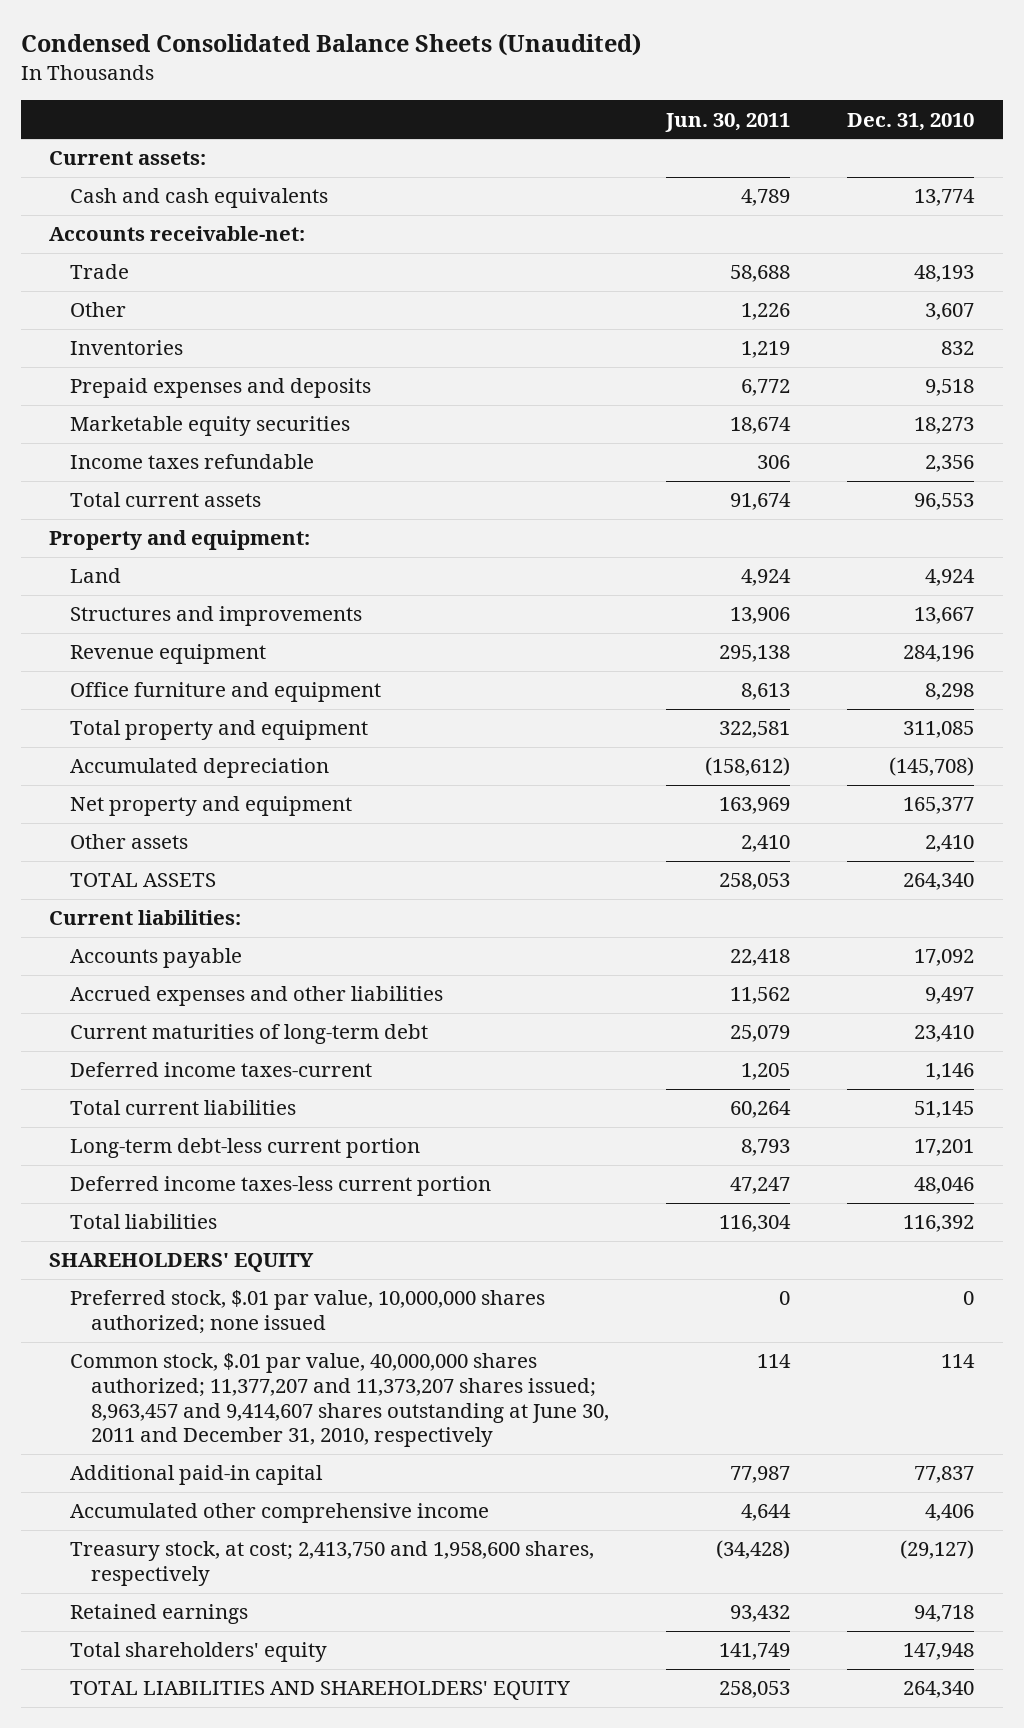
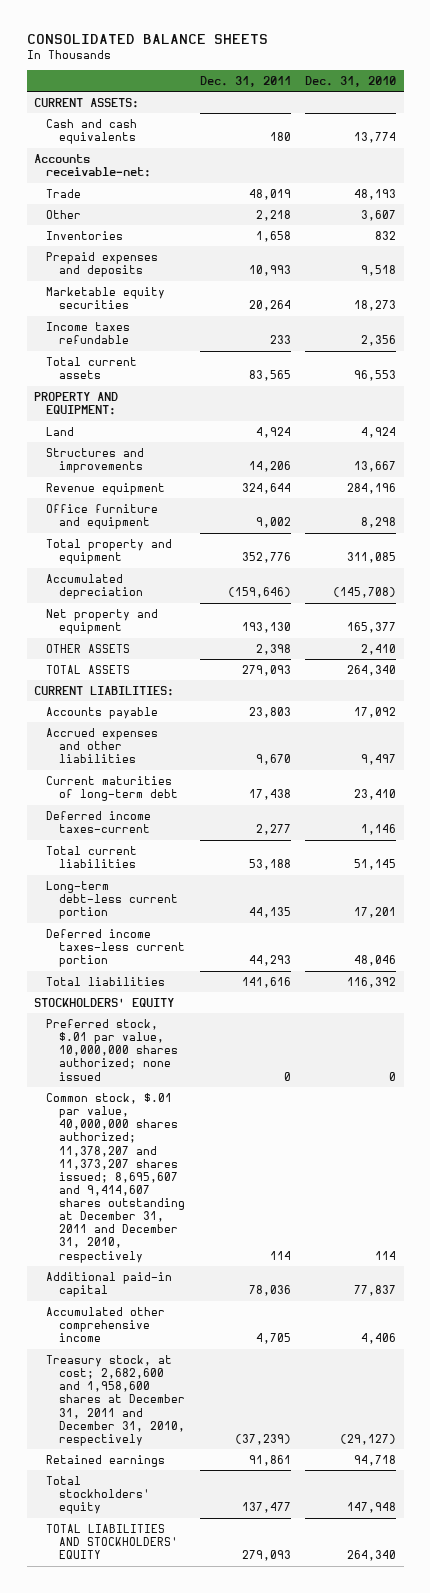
[20,33,641,57] Condensed Consolidated Balance Sheets (Unaudited) -> [26,33,268,44] CONSOLIDATED BALANCE SHEETS
[665,112,791,132] Jun. 30, 2011 -> none
none -> [199,75,291,87] Dec. 31, 2011
[49,151,207,166] Current assets: -> [34,97,140,108] CURRENT ASSETS:
[49,530,311,551] Property and equipment: -> [34,391,119,416] PROPERTY AND EQUIPMENT:
[70,834,189,850] Other assets -> [46,643,131,653] OTHER ASSETS
[49,910,242,926] Current liabilities: -> [34,685,175,696] CURRENT LIABILITIES:
[49,1253,315,1273] SHAREHOLDERS' EQUITY -> [34,997,175,1007] STOCKHOLDERS' EQUITY
[70,1353,610,1448] Common stock, $.01 par value, 40,000,000 shares authorized; 11,377,207 and 11,373,207 shares issued; 8,963,457 and 9,414,607 shares outstanding at June 30, 2011 and December 31, 2010, respectively -> [46,1092,185,1263] Common stock, $.01 par value, 40,000,000 shares authorized; 11,378,207 and 11,373,207 shares issued; 8,695,607 and 9,414,607 shares outstanding at December 31, 2011 and December 31, 2010, respectively
[70,1541,595,1586] Treasury stock, at cost; 2,413,750 and 1,958,600 shares, respectively -> [46,1354,185,1446] Treasury stock, at cost; 2,682,600 and 1,958,600 shares at December 31, 2011 and December 31, 2010, respectively
[70,1642,328,1663] Total shareholders' equity -> [46,1475,150,1515] Total stockholders' equity
[70,1681,571,1701] TOTAL LIABILITIES AND SHAREHOLDERS' EQUITY -> [46,1523,178,1560] TOTAL LIABILITIES AND STOCKHOLDERS' EQUITY

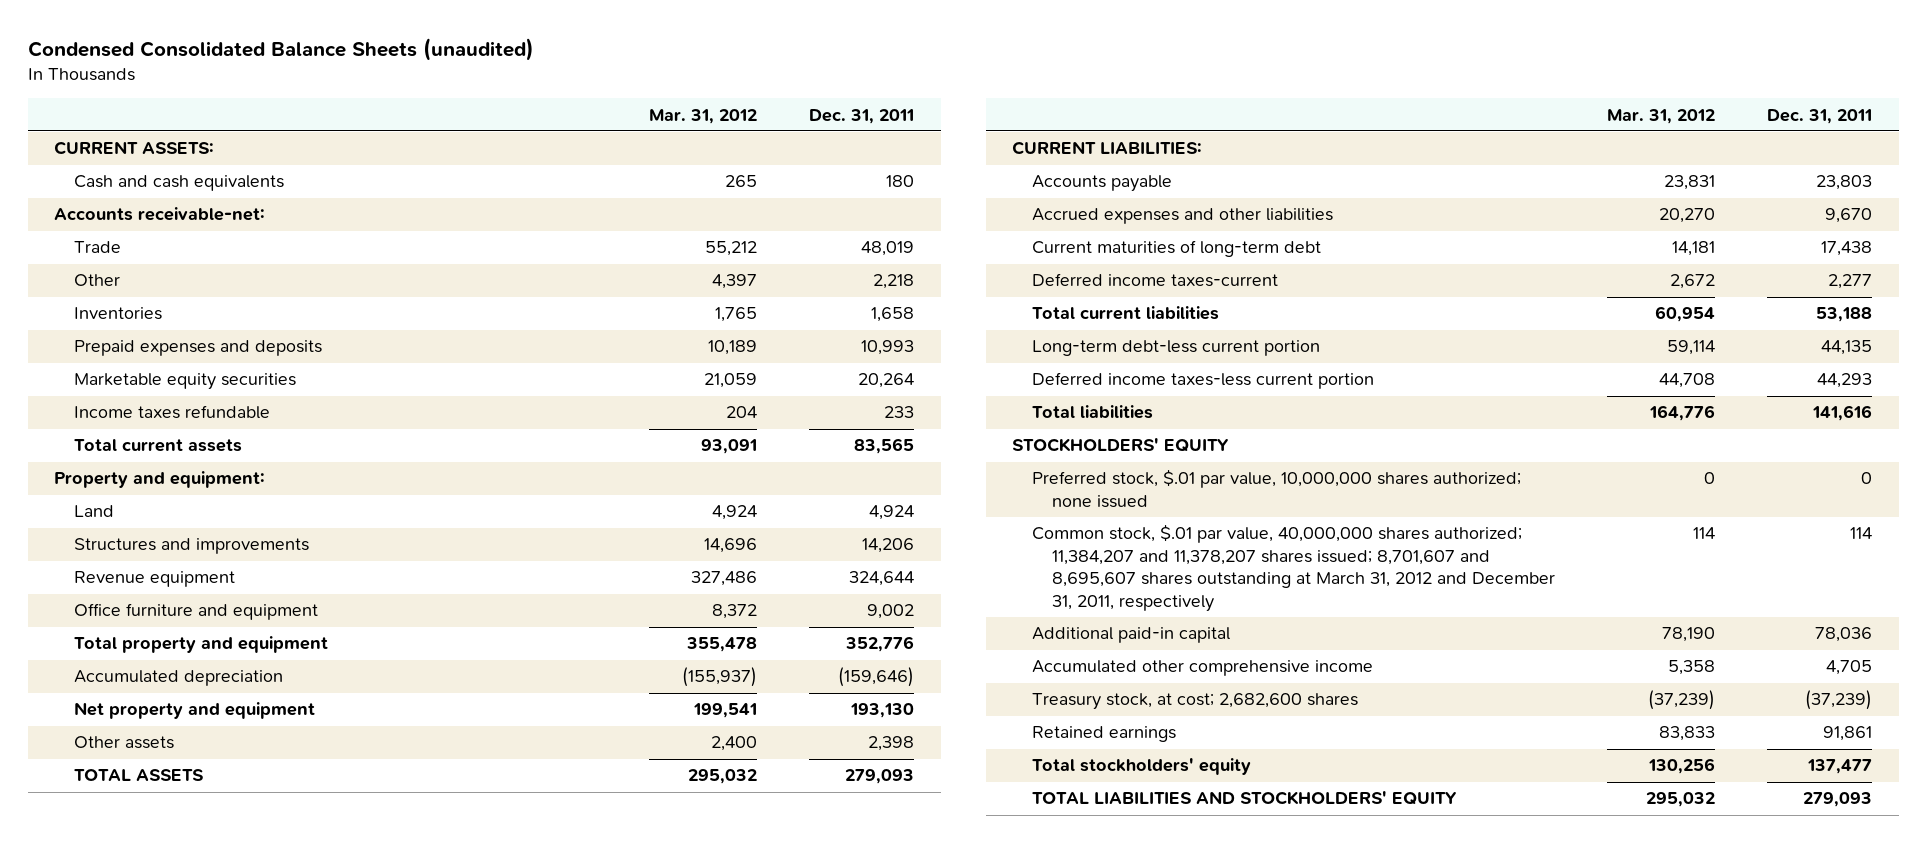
[26,33,268,44] CONSOLIDATED BALANCE SHEETS -> [27,37,534,61] Condensed Consolidated Balance Sheets (unaudited)
[305,75,397,87] Dec. 31, 2010 -> none
none -> [649,108,758,124] Mar. 31, 2012
[34,391,119,416] PROPERTY AND EQUIPMENT: -> [53,471,265,489] Property and equipment:
[46,643,131,653] OTHER ASSETS -> [73,736,174,750] Other assets
[46,1092,185,1263] Common stock, $.01 par value, 40,000,000 shares authorized; 11,378,207 and 11,373,207 shares issued; 8,695,607 and 9,414,607 shares outstanding at December 31, 2011 and December 31, 2010, respectively -> [1031,524,1555,612] Common stock, $.01 par value, 40,000,000 shares authorized; 11,384,207 and 11,378,207 shares issued; 8,701,607 and 8,695,607 shares outstanding at March 31, 2012 and December 31, 2011, respectively
[46,1354,185,1446] Treasury stock, at cost; 2,682,600 and 1,958,600 shares at December 31, 2011 and December 31, 2010, respectively -> [1031,693,1358,711] Treasury stock, at cost; 2,682,600 shares

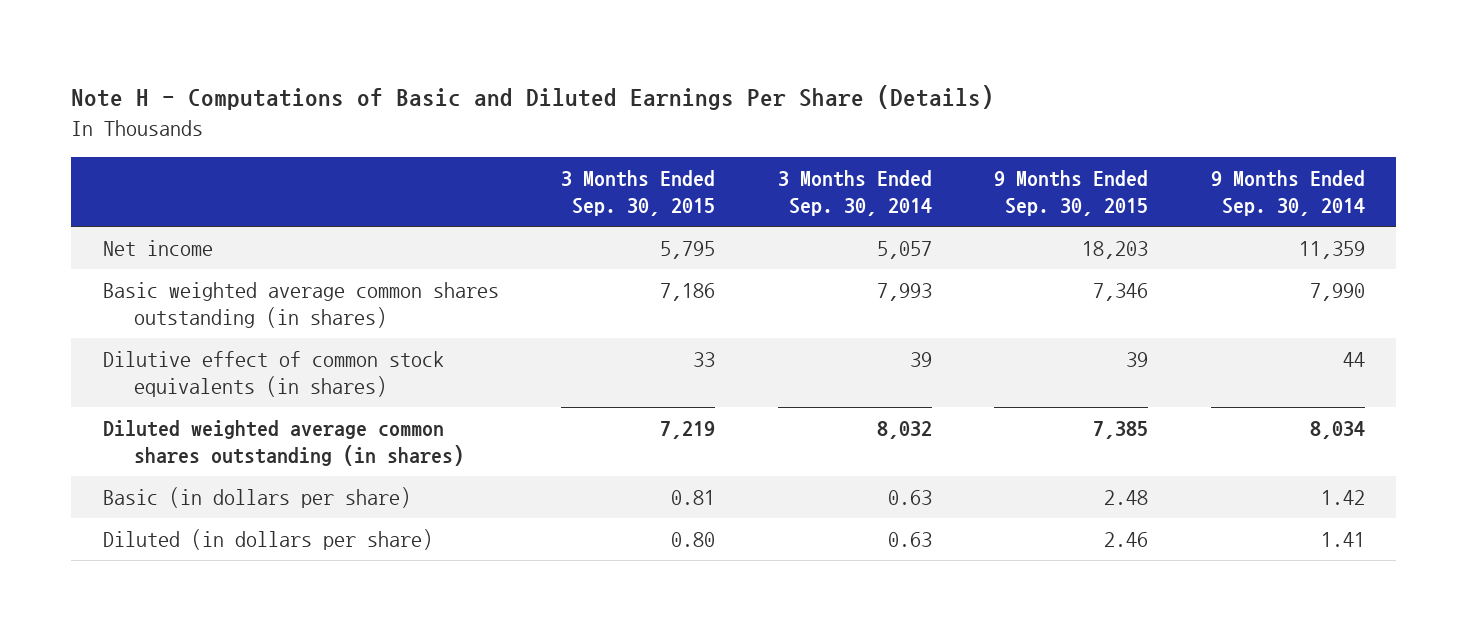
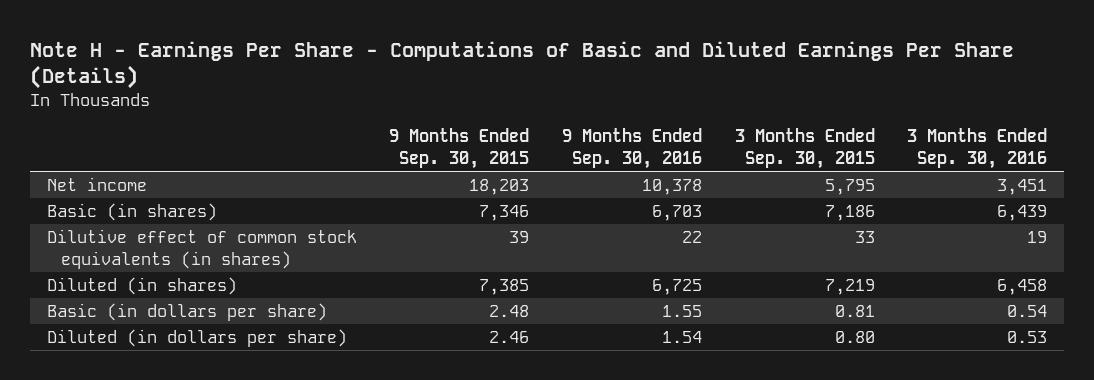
[71,85,995,111] Note H - Computations of Basic and Diluted Earnings Per Share (Details) -> [30,40,1015,90] Note H - Earnings Per Share - Computations of Basic and Diluted Earnings Per Share (Details)
[777,169,932,217] 3 Months Ended Sep. 30, 2014 -> none
[1210,169,1365,217] 9 Months Ended Sep. 30, 2014 -> none
none -> [561,128,702,170] 9 Months Ended Sep. 30, 2016
none -> [907,128,1048,170] 3 Months Ended Sep. 30, 2016
[102,281,499,329] Basic weighted average common shares outstanding (in shares) -> [46,202,217,221] Basic (in shares)
[102,419,465,467] Diluted weighted average common shares outstanding (in shares) -> [46,276,237,295] Diluted (in shares)

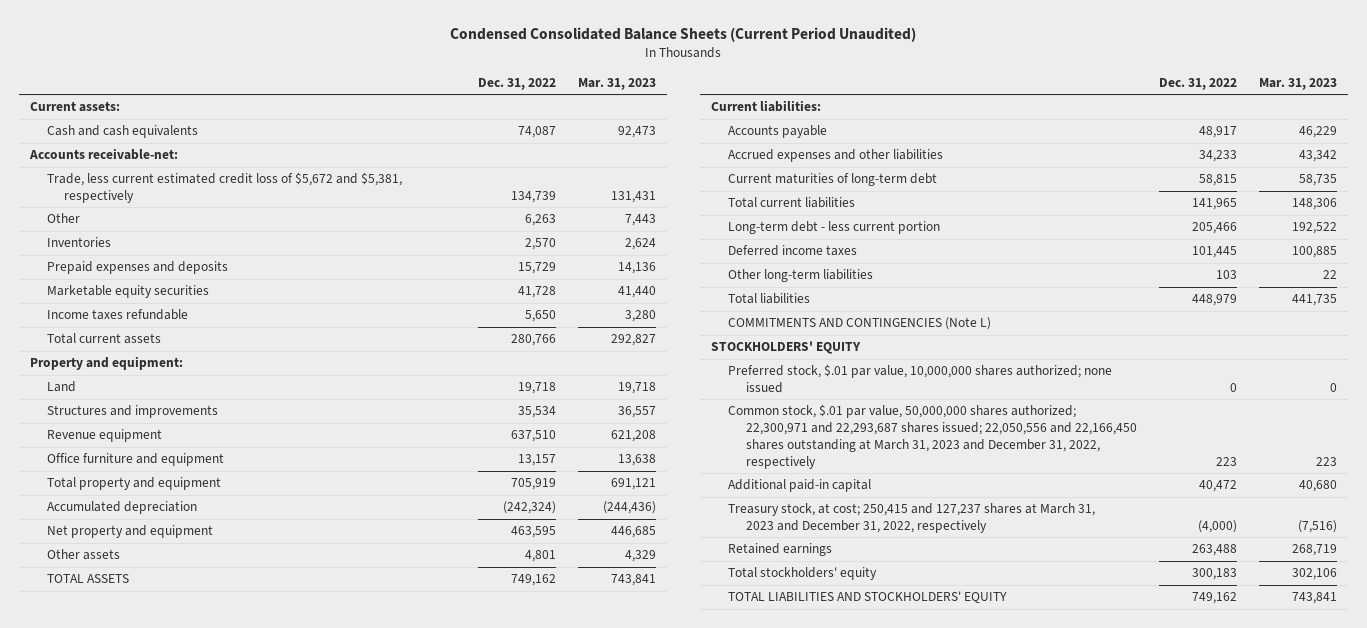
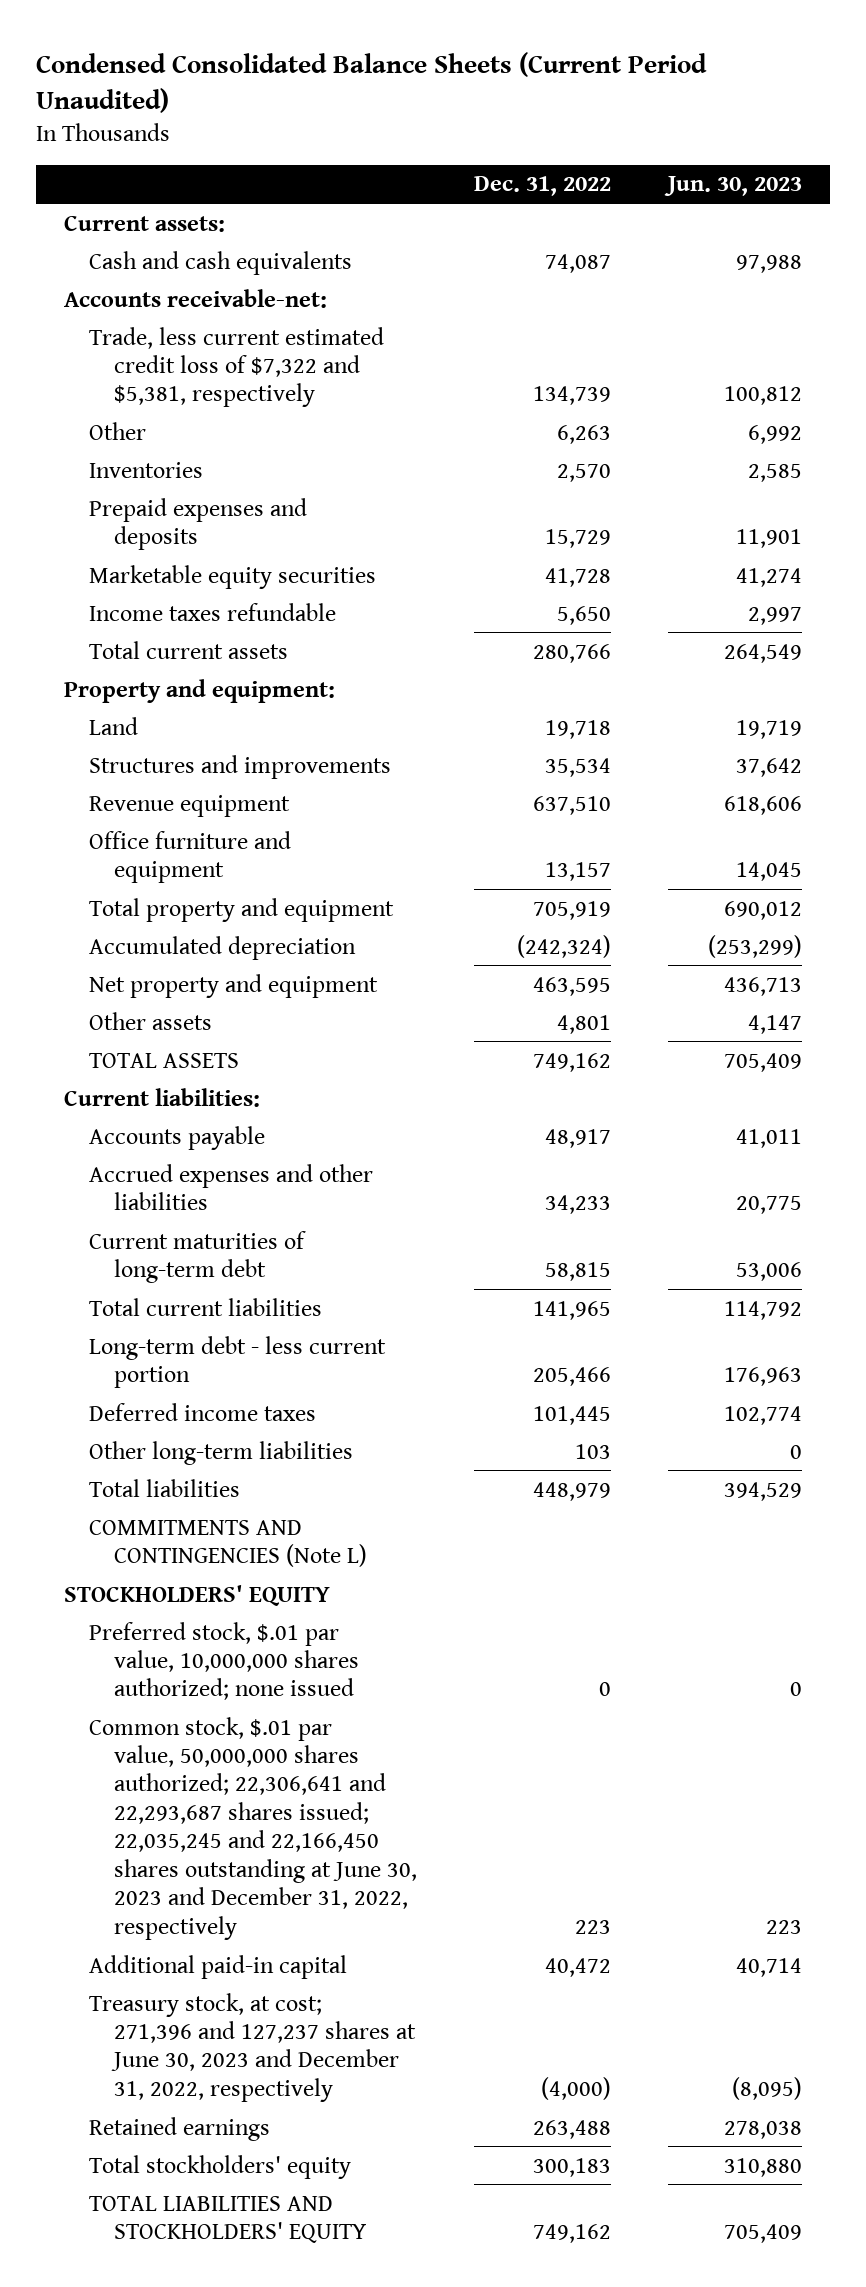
[577,77,656,90] Mar. 31, 2023 -> none
none -> [664,176,803,197] Jun. 30, 2023
[47,172,403,204] Trade, less current estimated credit loss of $5,672 and $5,381, respectively -> [89,326,385,408] Trade, less current estimated credit loss of $7,322 and $5,381, respectively
[728,404,1137,469] Common stock, $.01 par value, 50,000,000 shares authorized; 22,300,971 and 22,293,687 shares issued; 22,050,556 and 22,166,450 shares outstanding at March 31, 2023 and December 31, 2022, respectively -> [89,1716,418,1940] Common stock, $.01 par value, 50,000,000 shares authorized; 22,306,641 and 22,293,687 shares issued; 22,035,245 and 22,166,450 shares outstanding at June 30, 2023 and December 31, 2022, respectively
[728,503,1096,534] Treasury stock, at cost; 250,415 and 127,237 shares at March 31, 2023 and December 31, 2022, respectively -> [89,1992,417,2102] Treasury stock, at cost; 271,396 and 127,237 shares at June 30, 2023 and December 31, 2022, respectively

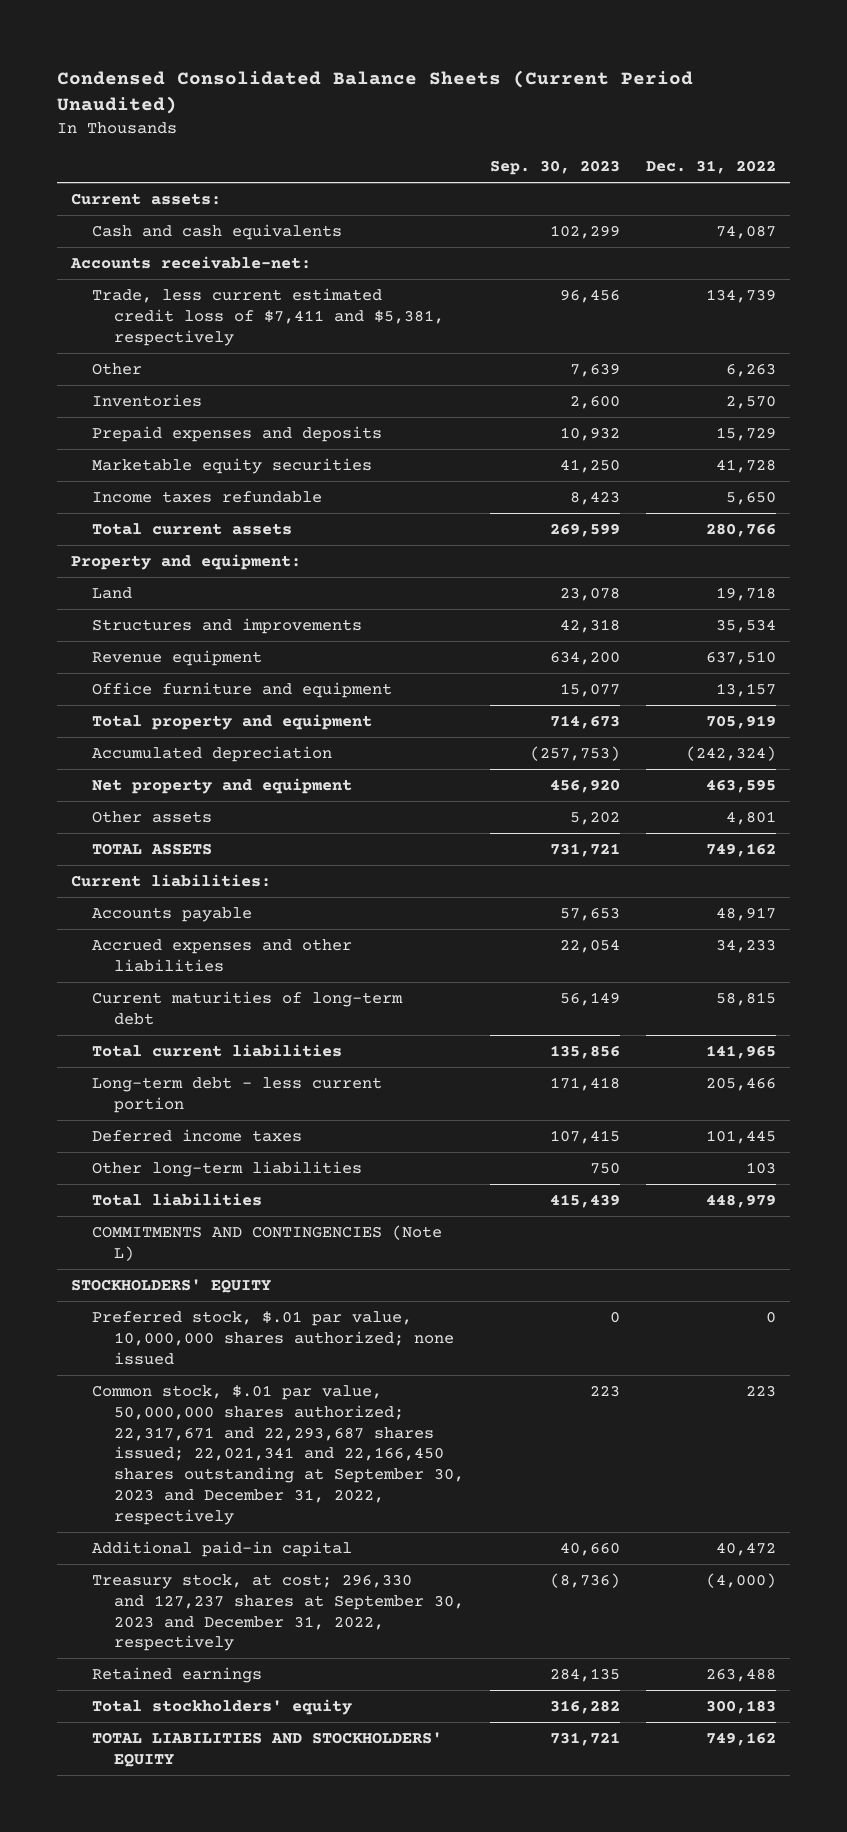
[664,176,803,197] Jun. 30, 2023 -> none
none -> [490,160,621,176] Sep. 30, 2023
[89,326,385,408] Trade, less current estimated credit loss of $7,322 and $5,381, respectively -> [92,287,444,346] Trade, less current estimated credit loss of $7,411 and $5,381, respectively
[89,1716,418,1940] Common stock, $.01 par value, 50,000,000 shares authorized; 22,306,641 and 22,293,687 shares issued; 22,035,245 and 22,166,450 shares outstanding at June 30, 2023 and December 31, 2022, respectively -> [92,1384,464,1525] Common stock, $.01 par value, 50,000,000 shares authorized; 22,317,671 and 22,293,687 shares issued; 22,021,341 and 22,166,450 shares outstanding at September 30, 2023 and December 31, 2022, respectively
[89,1992,417,2102] Treasury stock, at cost; 271,396 and 127,237 shares at June 30, 2023 and December 31, 2022, respectively -> [92,1573,464,1652] Treasury stock, at cost; 296,330 and 127,237 shares at September 30, 2023 and December 31, 2022, respectively

